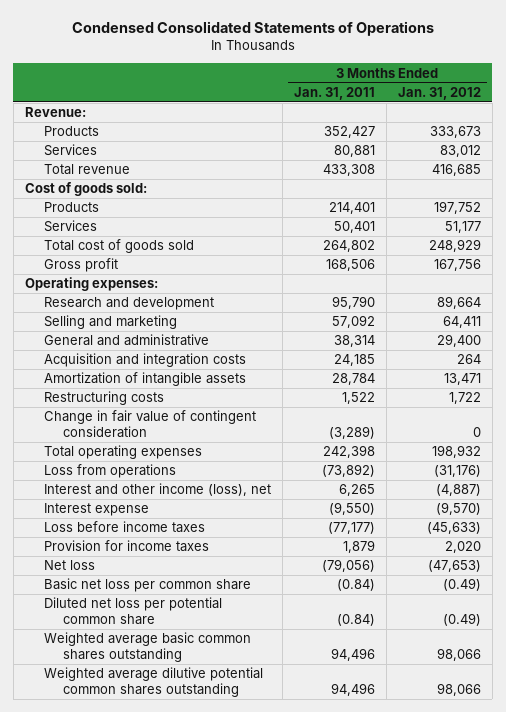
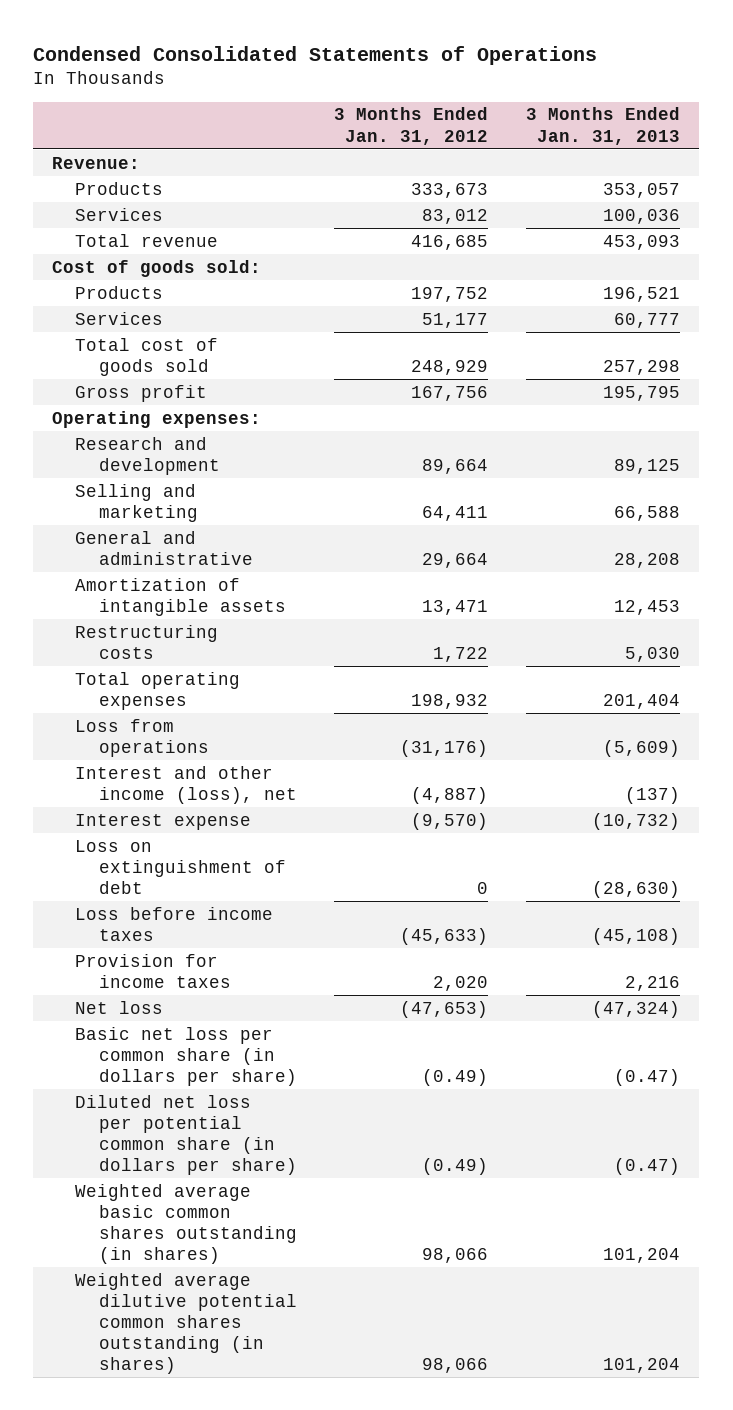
[293,86,375,100] Jan. 31, 2011 -> none
none -> [526,107,681,145] 3 Months Ended Jan. 31, 2013
[43,353,246,368] Acquisition and integration costs -> none
[436,334,481,348] 29,400 -> [422,552,489,568] 29,664
[43,410,256,439] Change in fair value of contingent consideration -> none
none -> [75,839,286,894] Loss on extinguishment of debt
[43,578,251,593] Basic net loss per common share -> [75,1026,297,1086] Basic net loss per common share (in dollars per share)
[43,597,222,626] Diluted net loss per potential common share -> [75,1094,297,1175] Diluted net loss per potential common share (in dollars per share)
[43,632,251,663] Weighted average basic common shares outstanding -> [75,1183,297,1264] Weighted average basic common shares outstanding (in shares)
[43,667,263,698] Weighted average dilutive potential common shares outstanding -> [75,1272,297,1374] Weighted average dilutive potential common shares outstanding (in shares)

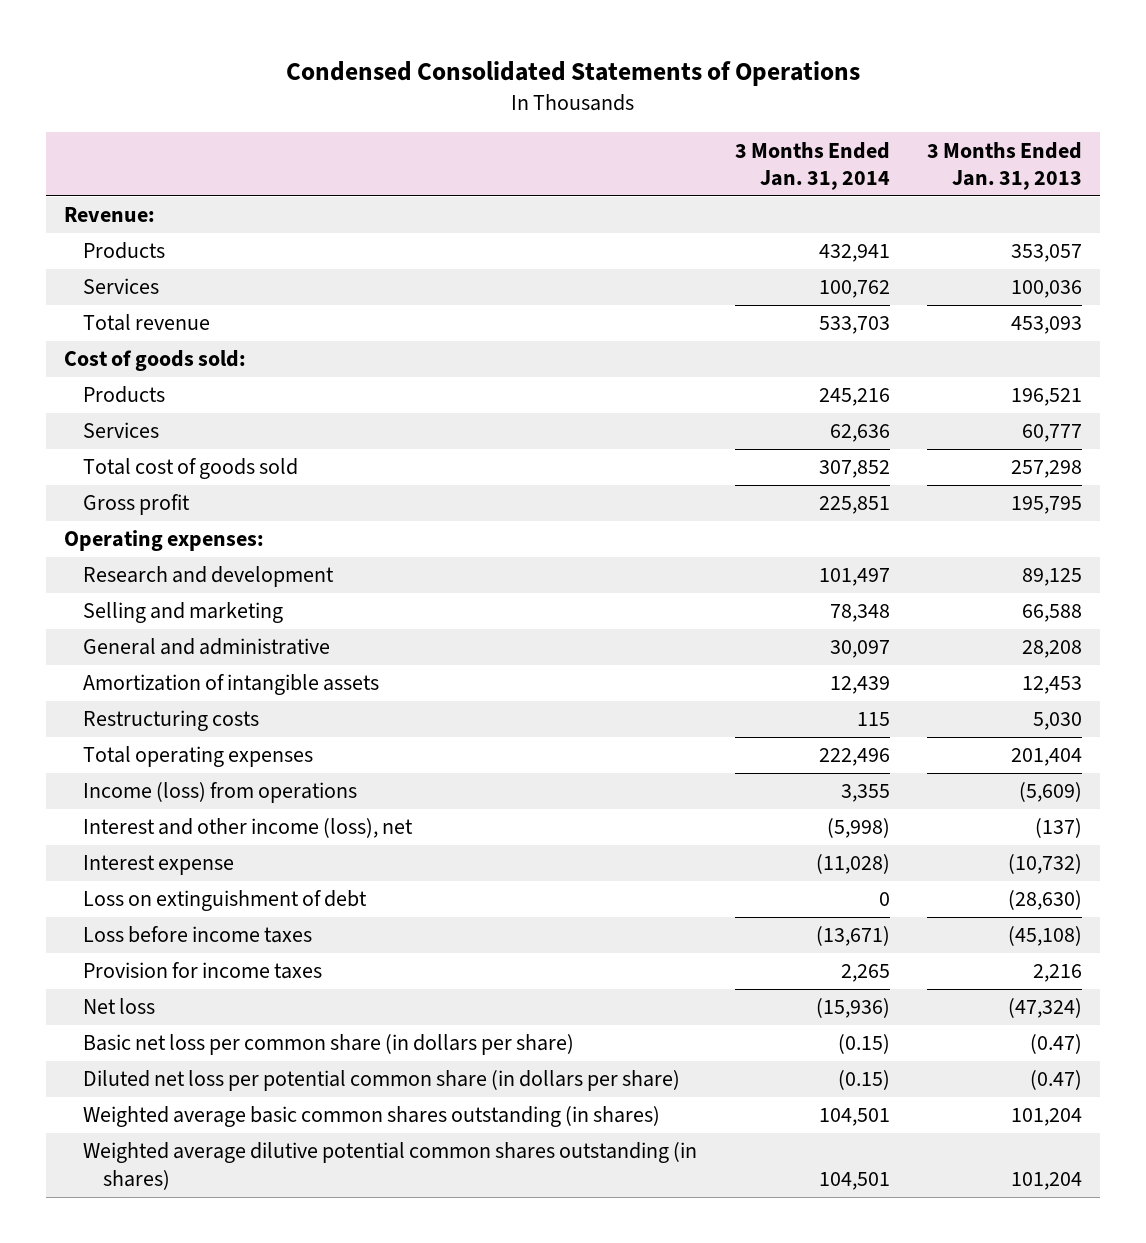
[334,107,489,145] 3 Months Ended Jan. 31, 2012 -> none
none -> [734,141,890,190] 3 Months Ended Jan. 31, 2014
[75,718,209,757] Loss from operations -> [83,782,358,804] Income (loss) from operations

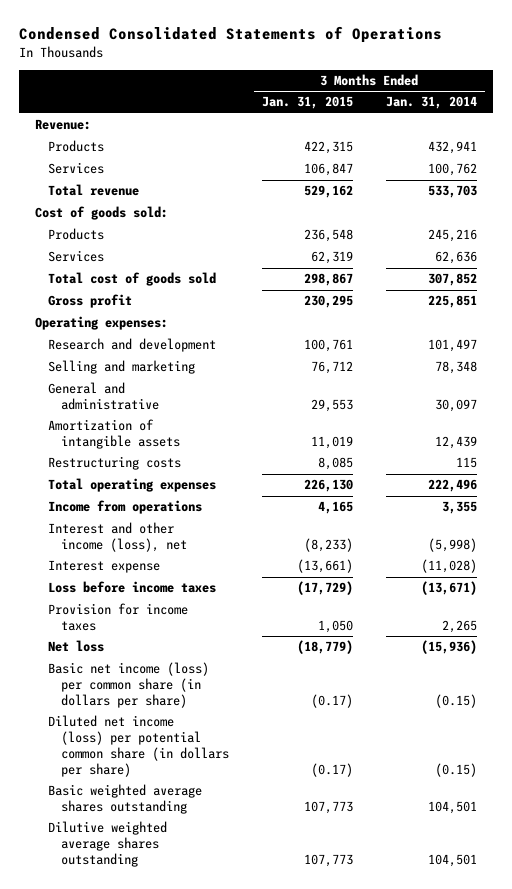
[926,141,1082,190] 3 Months Ended Jan. 31, 2013 -> none
none -> [261,96,353,110] Jan. 31, 2015
[83,782,358,804] Income (loss) from operations -> [48,500,203,515] Income from operations
[83,890,368,912] Loss on extinguishment of debt -> none
[83,1034,575,1056] Basic net loss per common share (in dollars per share) -> [48,662,210,708] Basic net income (loss) per common share (in dollars per share)
[83,1070,681,1092] Diluted net loss per potential common share (in dollars per share) -> [48,715,230,777] Diluted net income (loss) per potential common share (in dollars per share)
[83,1106,661,1128] Weighted average basic common shares outstanding (in shares) -> [48,784,203,815] Basic weighted average shares outstanding
[83,1142,698,1190] Weighted average dilutive potential common shares outstanding (in shares) -> [48,821,168,867] Dilutive weighted average shares outstanding

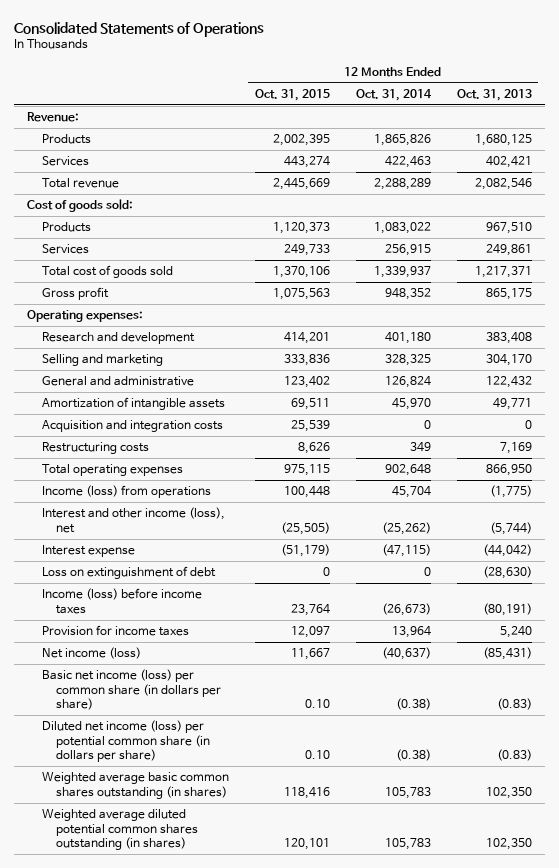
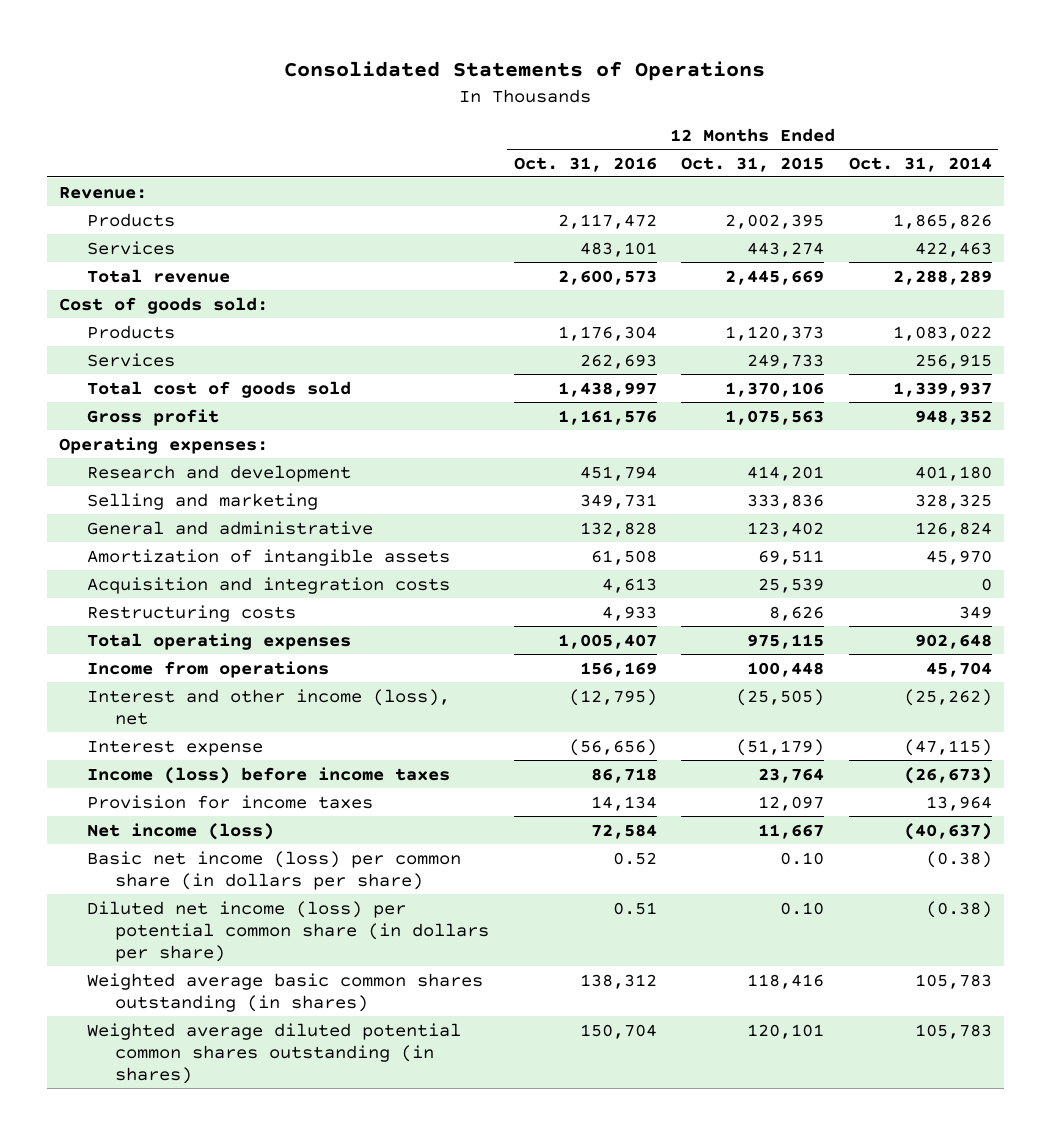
[456,88,532,101] Oct. 31, 2013 -> none
none -> [513,156,657,172] Oct. 31, 2016
[41,485,211,499] Income (loss) from operations -> [86,660,329,678] Income from operations
[41,566,216,580] Loss on extinguishment of debt -> none

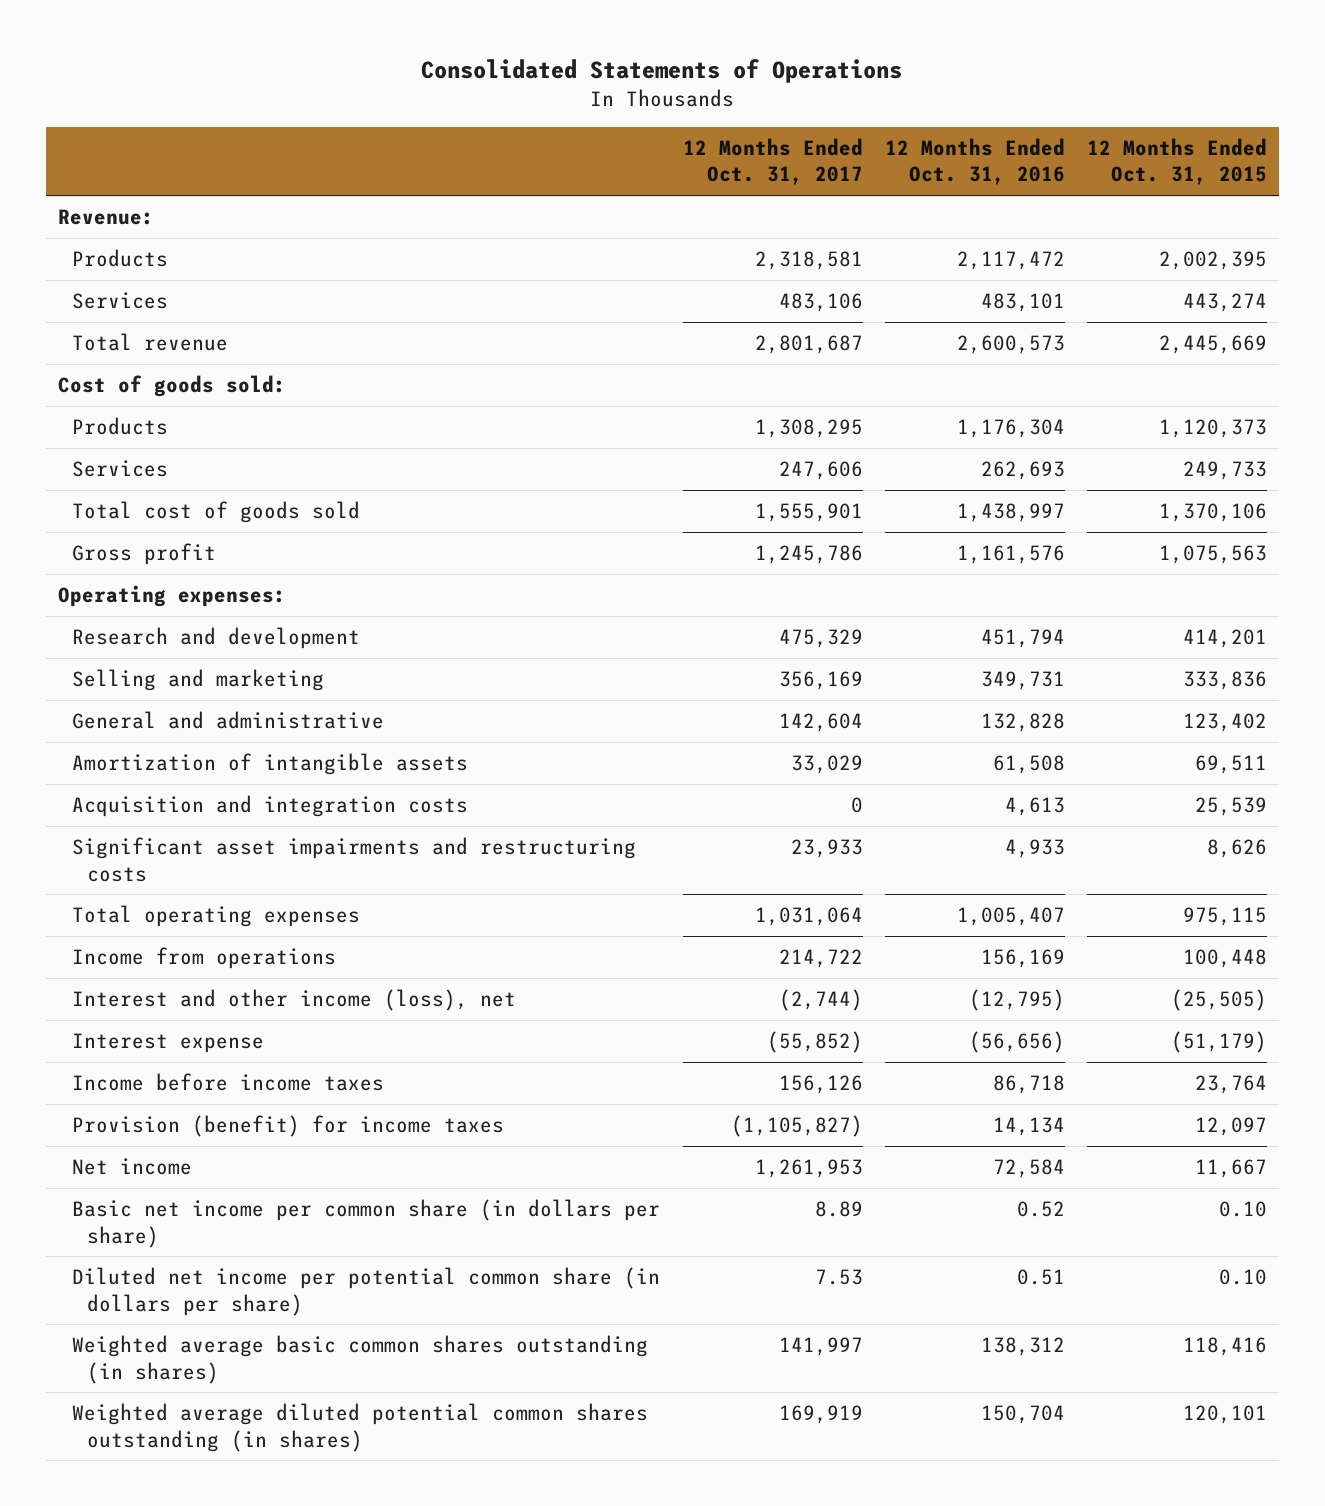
[848,156,992,172] Oct. 31, 2014 -> none
none -> [682,137,863,186] 12 Months Ended Oct. 31, 2017
[86,604,296,622] Restructuring costs -> [72,837,637,882] Significant asset impairments and restructuring costs
[86,766,450,784] Income (loss) before income taxes -> [72,1073,385,1092] Income before income taxes
[86,794,373,809] Provision for income taxes -> [72,1115,505,1138] Provision (benefit) for income taxes
[86,822,274,840] Net income (loss) -> [72,1158,193,1176] Net income
[86,850,461,890] Basic net income (loss) per common share (in dollars per share) -> [72,1199,661,1248] Basic net income per common share (in dollars per share)
[86,900,489,963] Diluted net income (loss) per potential common share (in dollars per share) -> [72,1267,661,1316] Diluted net income per potential common share (in dollars per share)

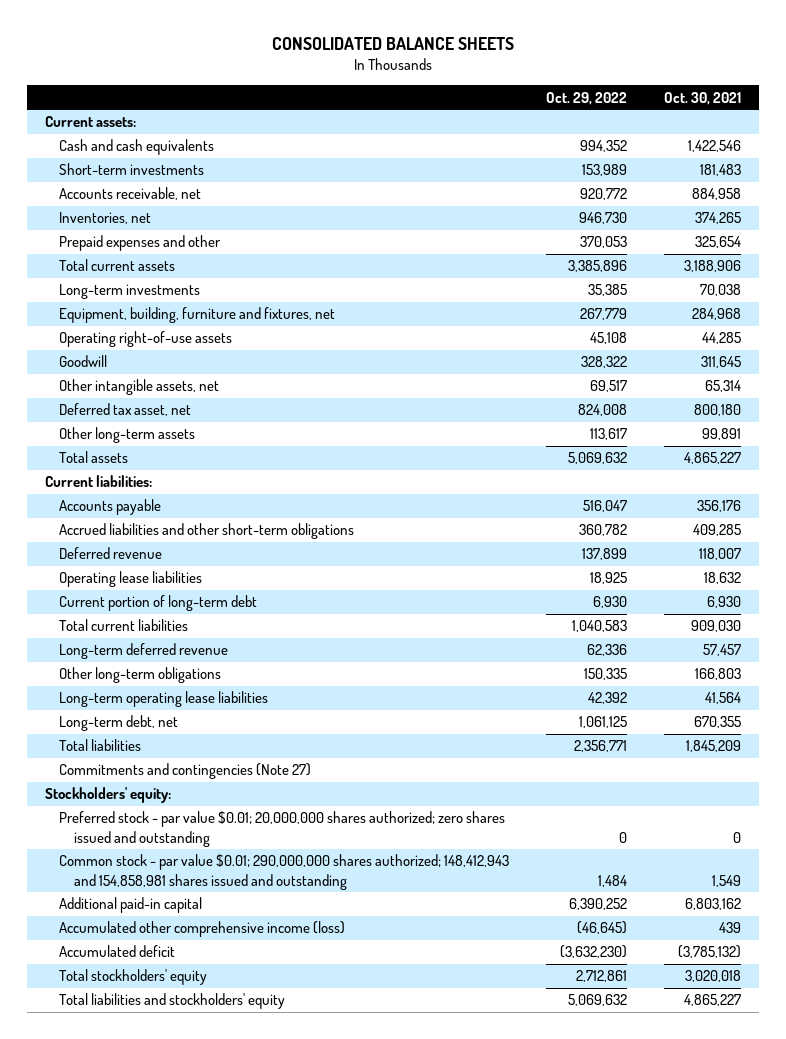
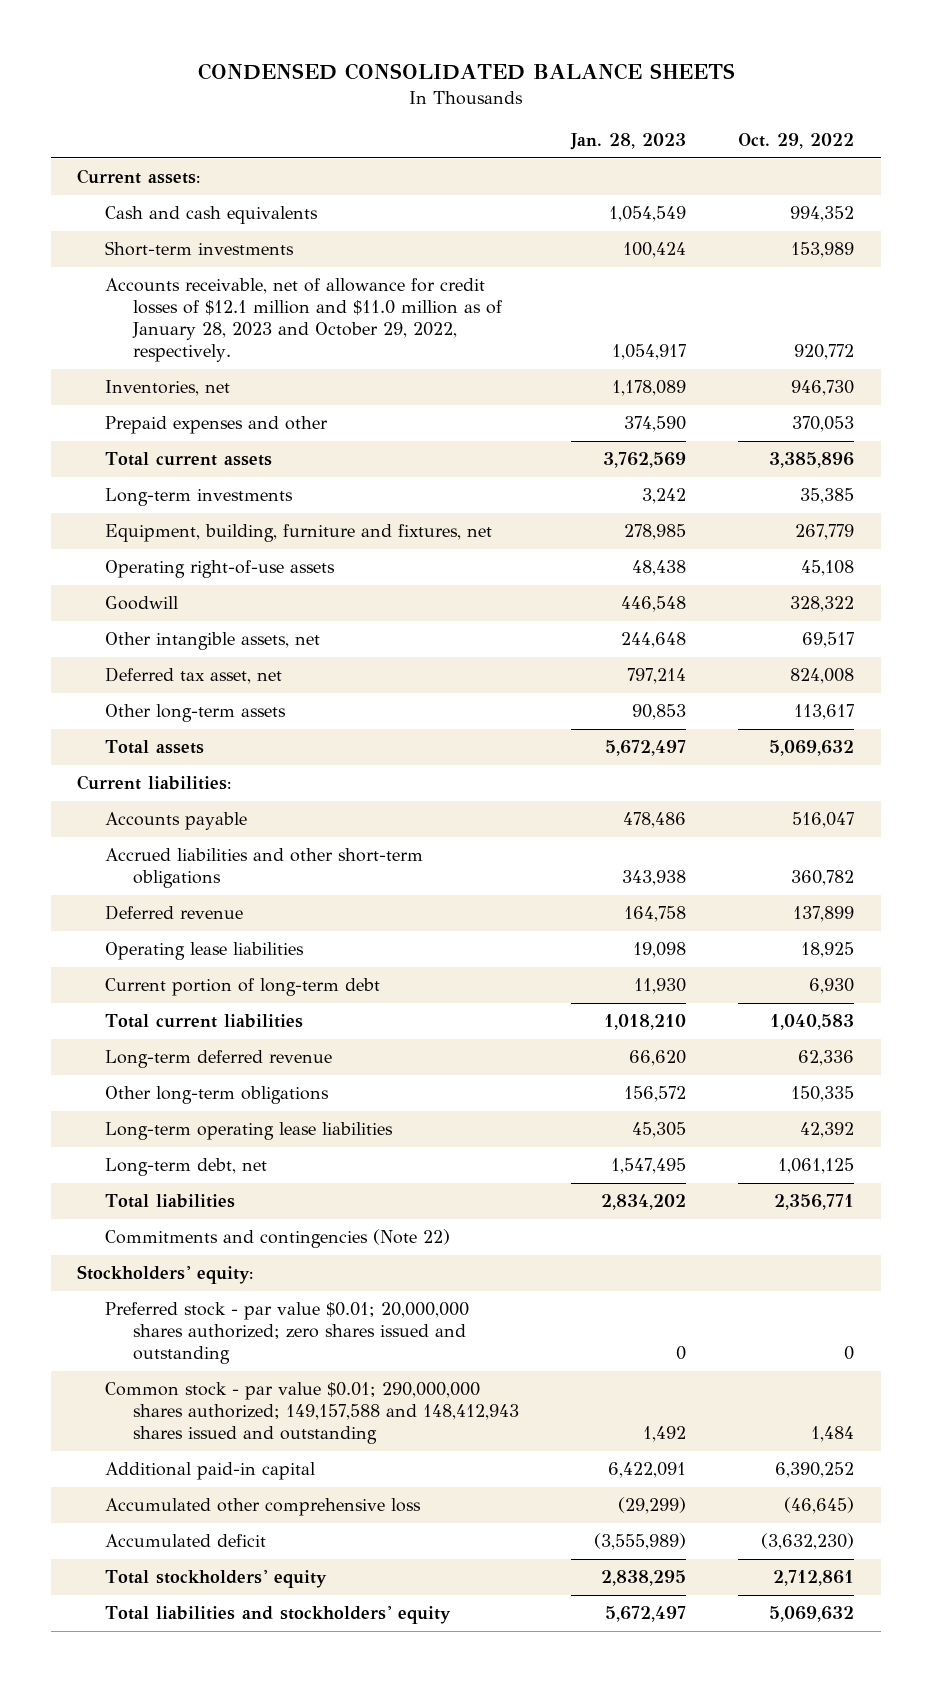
[271,37,514,51] CONSOLIDATED BALANCE SHEETS -> [197,63,735,81] CONDENSED CONSOLIDATED BALANCE SHEETS
[663,91,741,105] Oct. 30, 2021 -> none
none -> [570,133,687,151] Jan. 28, 2023
[59,187,202,201] Accounts receivable, net -> [105,278,504,362] Accounts receivable, net of allowance for credit losses of $12.1 million and $11.0 million as of January 28, 2023 and October 29, 2022, respectively.
[59,763,312,780] Commitments and contingencies (Note 27) -> [105,1229,451,1249] Commitments and contingencies (Note 22)
[59,854,510,890] Common stock - par value $0.01; 290,000,000 shares authorized; 148,412,943 and 154,858,981 shares issued and outstanding -> [105,1382,520,1445] Common stock - par value $0.01; 290,000,000 shares authorized; 149,157,588 and 148,412,943 shares issued and outstanding
[59,921,346,938] Accumulated other comprehensive income (loss) -> [105,1498,422,1517] Accumulated other comprehensive loss

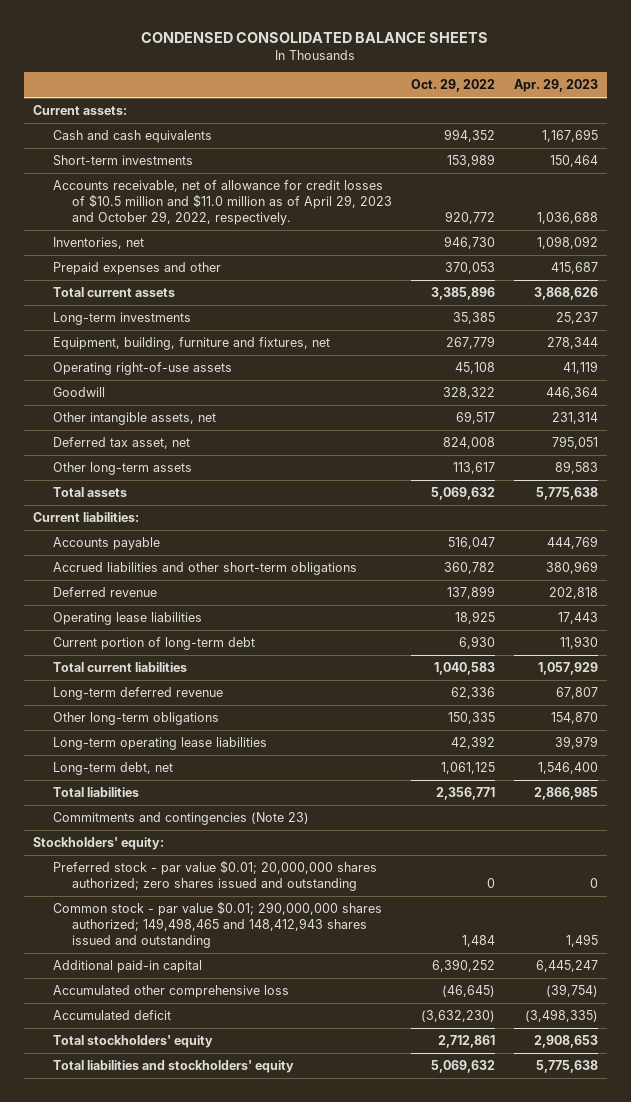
[570,133,687,151] Jan. 28, 2023 -> none
none -> [513,79,598,93] Apr. 29, 2023
[105,278,504,362] Accounts receivable, net of allowance for credit losses of $12.1 million and $11.0 million as of January 28, 2023 and October 29, 2022, respectively. -> [52,180,393,226] Accounts receivable, net of allowance for credit losses of $10.5 million and $11.0 million as of April 29, 2023 and October 29, 2022, respectively.
[105,1229,451,1249] Commitments and contingencies (Note 22) -> [52,812,309,826] Commitments and contingencies (Note 23)
[105,1382,520,1445] Common stock - par value $0.01; 290,000,000 shares authorized; 149,157,588 and 148,412,943 shares issued and outstanding -> [52,901,382,949] Common stock - par value $0.01; 290,000,000 shares authorized; 149,498,465 and 148,412,943 shares issued and outstanding

